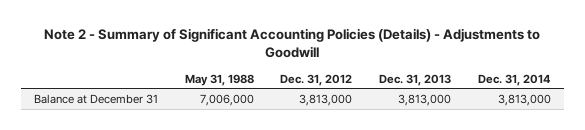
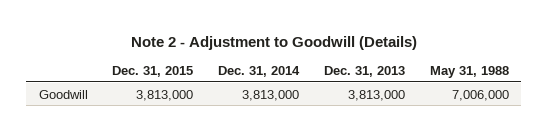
[44,27,541,59] Note 2 - Summary of Significant Accounting Policies (Details) - Adjustments to Goodwill -> [130,35,417,50] Note 2 - Adjustment to Goodwill (Details)
[280,73,353,86] Dec. 31, 2012 -> none
none -> [112,66,194,78] Dec. 31, 2015
[34,93,159,104] Balance at December 31 -> [38,89,88,99] Goodwill

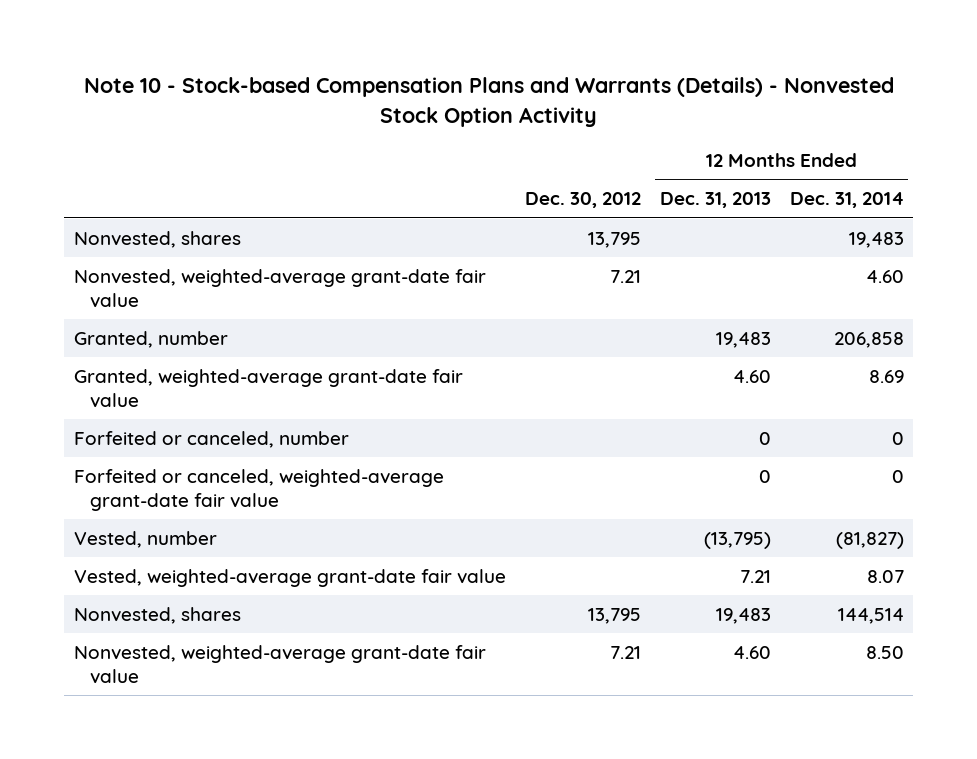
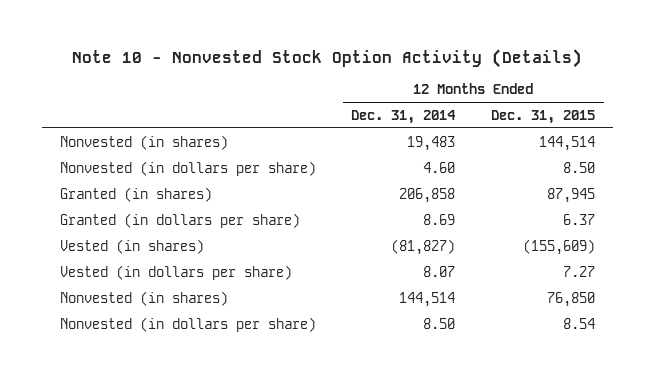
[83,77,894,127] Note 10 - Stock-based Compensation Plans and Warrants (Details) - Nonvested Stock Option Activity -> [72,49,583,69] Note 10 - Nonvested Stock Option Activity (Details)
[524,192,641,209] Dec. 30, 2012 -> none
[659,192,771,209] Dec. 31, 2013 -> none
none -> [491,109,596,124] Dec. 31, 2015
[73,430,349,448] Forfeited or canceled, number -> none
[73,468,444,512] Forfeited or canceled, weighted-average grant-date fair value -> none
[73,230,241,248] Nonvested, shares -> [59,134,228,150] Nonvested (in shares)
[73,268,486,309] Nonvested, weighted-average grant-date fair value -> [59,160,316,176] Nonvested (in dollars per share)
[73,330,228,348] Granted, number -> [59,186,212,202] Granted (in shares)
[73,368,463,409] Granted, weighted-average grant-date fair value -> [59,212,300,228] Granted (in dollars per share)
[73,530,217,548] Vested, number -> [59,238,204,254] Vested (in shares)
[73,568,506,587] Vested, weighted-average grant-date fair value -> [59,264,292,280] Vested (in dollars per share)
[73,606,241,624] Nonvested, shares -> [59,290,228,306] Nonvested (in shares)
[73,644,486,685] Nonvested, weighted-average grant-date fair value -> [59,316,316,332] Nonvested (in dollars per share)

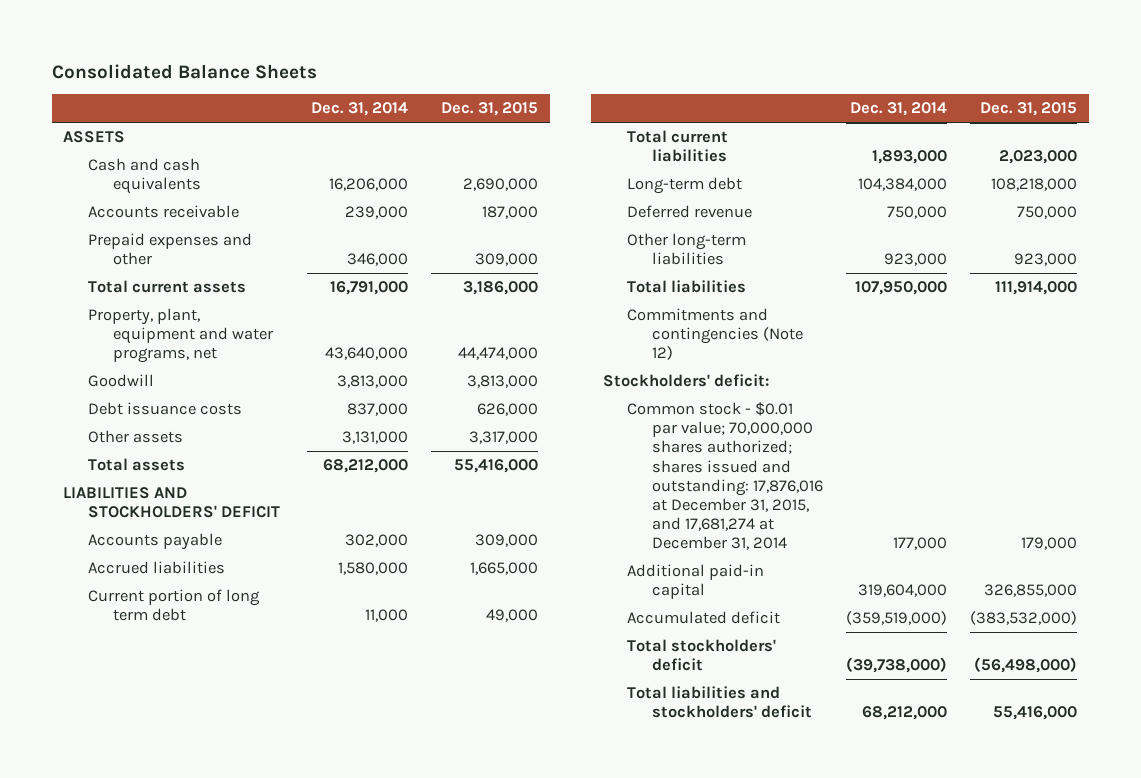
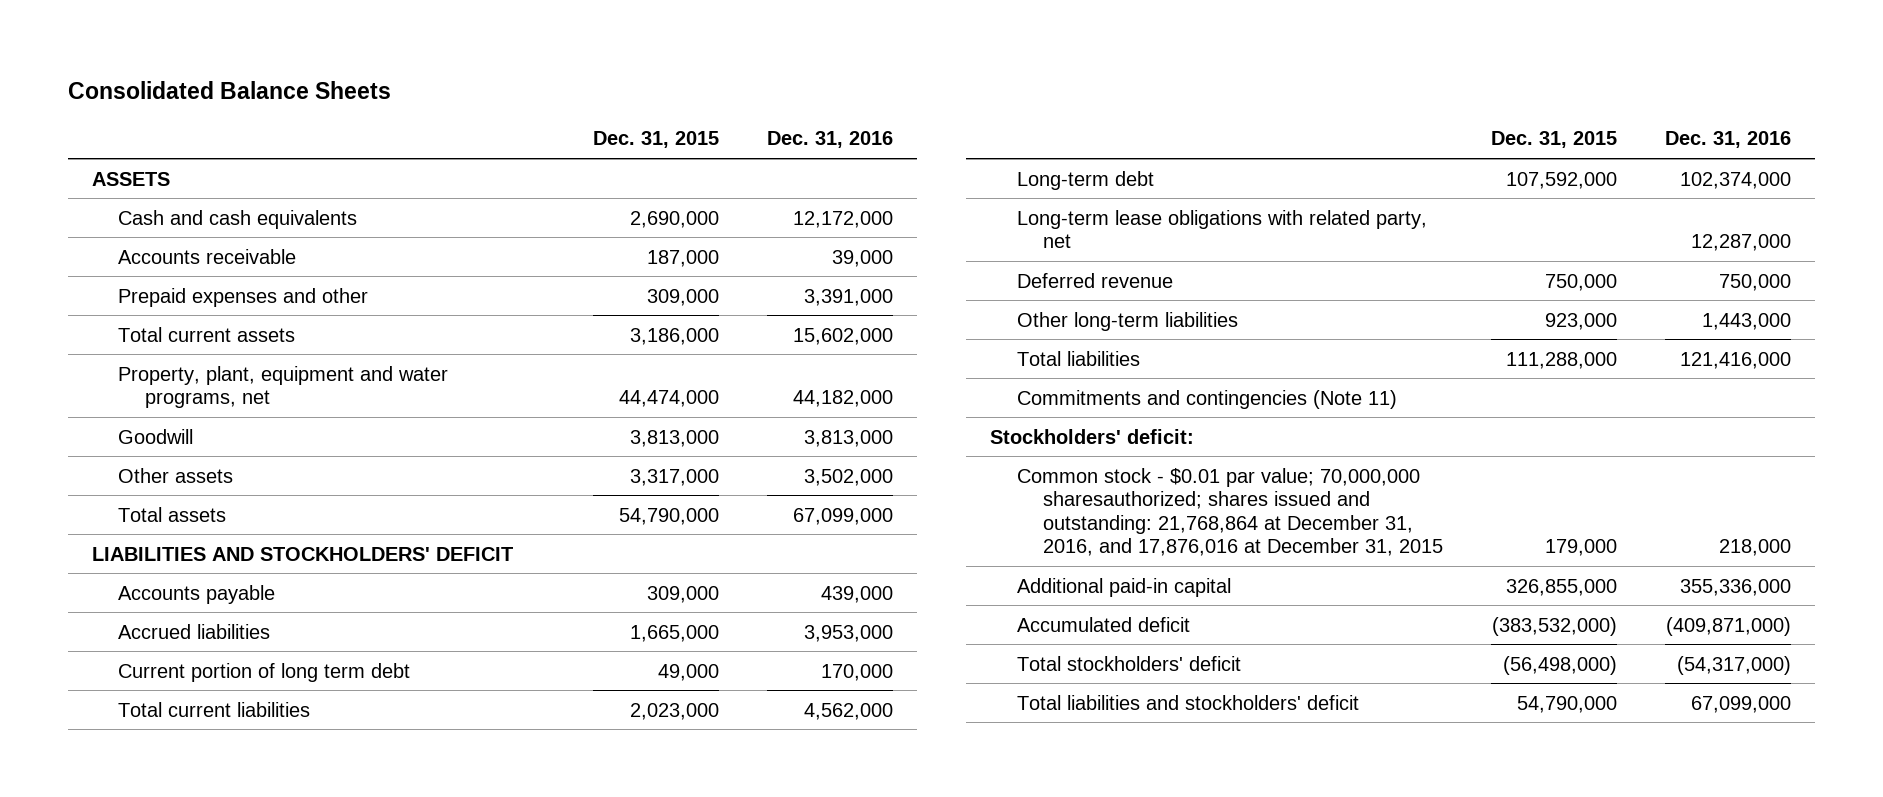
[310,102,408,117] Dec. 31, 2014 -> none
none -> [766,131,893,149] Dec. 31, 2016
[88,402,243,416] Debt issuance costs -> none
[453,459,538,474] 55,416,000 -> [618,507,719,525] 54,790,000
[991,178,1078,192] 108,218,000 -> [1505,171,1617,189] 107,592,000
none -> [1016,209,1427,249] Long-term lease obligations with related party, net
[995,281,1078,296] 111,914,000 -> [1505,351,1617,369] 111,288,000
[627,308,804,361] Commitments and contingencies (Note 12) -> [1016,389,1397,409] Commitments and contingencies (Note 11)
[627,402,824,551] Common stock - $0.01 par value; 70,000,000 shares authorized; shares issued and outstanding: 17,876,016 at December 31, 2015, and 17,681,274 at December 31, 2014 -> [1016,467,1443,557] Common stock - $0.01 par value; 70,000,000 sharesauthorized; shares issued and outstanding: 21,768,864 at December 31, 2016, and 17,876,016 at December 31, 2015
[993,706,1078,721] 55,416,000 -> [1516,695,1617,713] 54,790,000

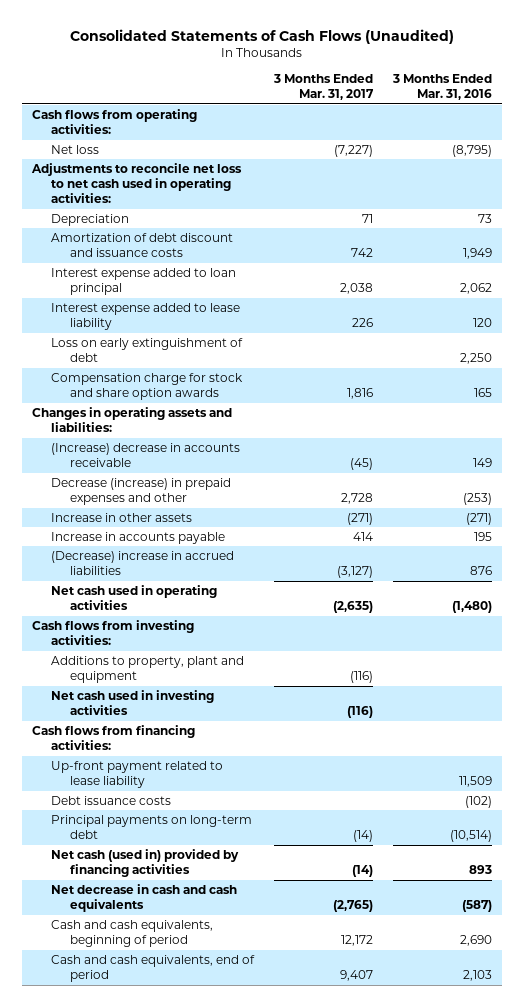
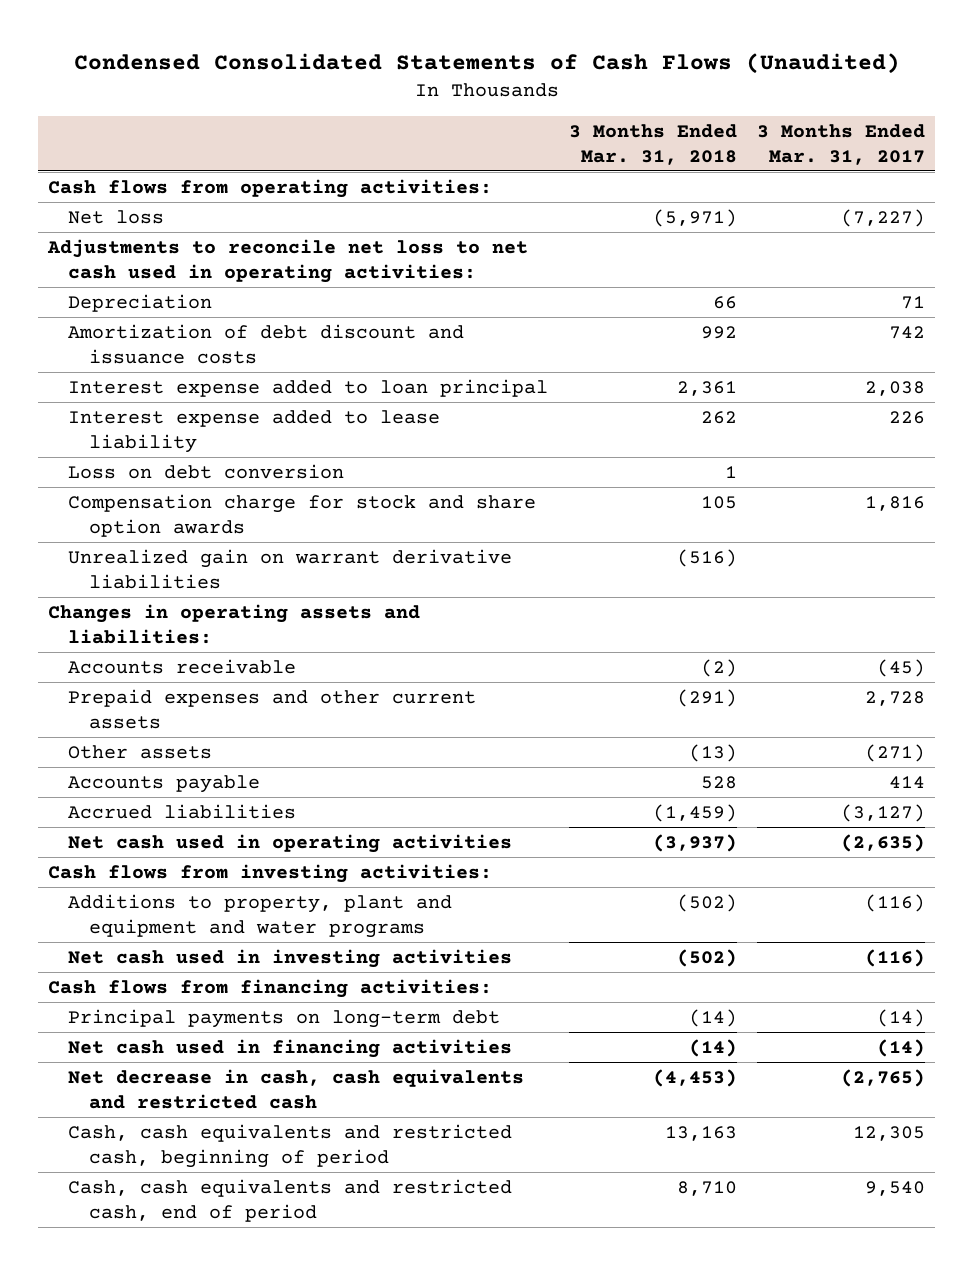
[69,28,454,44] Consolidated Statements of Cash Flows (Unaudited) -> [73,52,900,74] Condensed Consolidated Statements of Cash Flows (Unaudited)
[391,74,492,101] 3 Months Ended Mar. 31, 2016 -> none
none -> [568,123,737,165] 3 Months Ended Mar. 31, 2018
[50,337,243,363] Loss on early extinguishment of debt -> none
none -> [68,463,345,479] Loss on debt conversion
none -> [68,548,513,589] Unrealized gain on warrant derivative liabilities
[50,442,240,468] (Increase) decrease in accounts receivable -> [68,658,297,674] Accounts receivable
[50,477,231,506] Decrease (increase) in prepaid expenses and other -> [68,688,477,729] Prepaid expenses and other current assets
[50,512,192,522] Increase in other assets -> [68,744,213,759] Other assets
[50,531,225,544] Increase in accounts payable -> [68,774,261,793] Accounts payable
[50,550,234,576] (Decrease) increase in accrued liabilities -> [68,803,297,819] Accrued liabilities
[50,655,244,684] Additions to property, plant and equipment -> [68,893,453,938] Additions to property, plant and equipment and water programs
[50,760,223,789] Up-front payment related to lease liability -> none
[50,795,171,805] Debt issuance costs -> none
[50,848,239,878] Net cash (used in) provided by financing activities -> [68,1038,513,1058] Net cash used in financing activities
[50,883,237,913] Net decrease in cash and cash equivalents -> [68,1068,525,1109] Net decrease in cash, cash equivalents and restricted cash
[50,919,213,948] Cash and cash equivalents, beginning of period -> [68,1123,513,1168] Cash, cash equivalents and restricted cash, beginning of period
[340,935,373,947] 12,172 -> [852,1125,925,1141] 12,305
[50,954,255,983] Cash and cash equivalents, end of period -> [68,1178,513,1222] Cash, cash equivalents and restricted cash, end of period
[339,970,373,982] 9,407 -> [864,1180,925,1196] 9,540

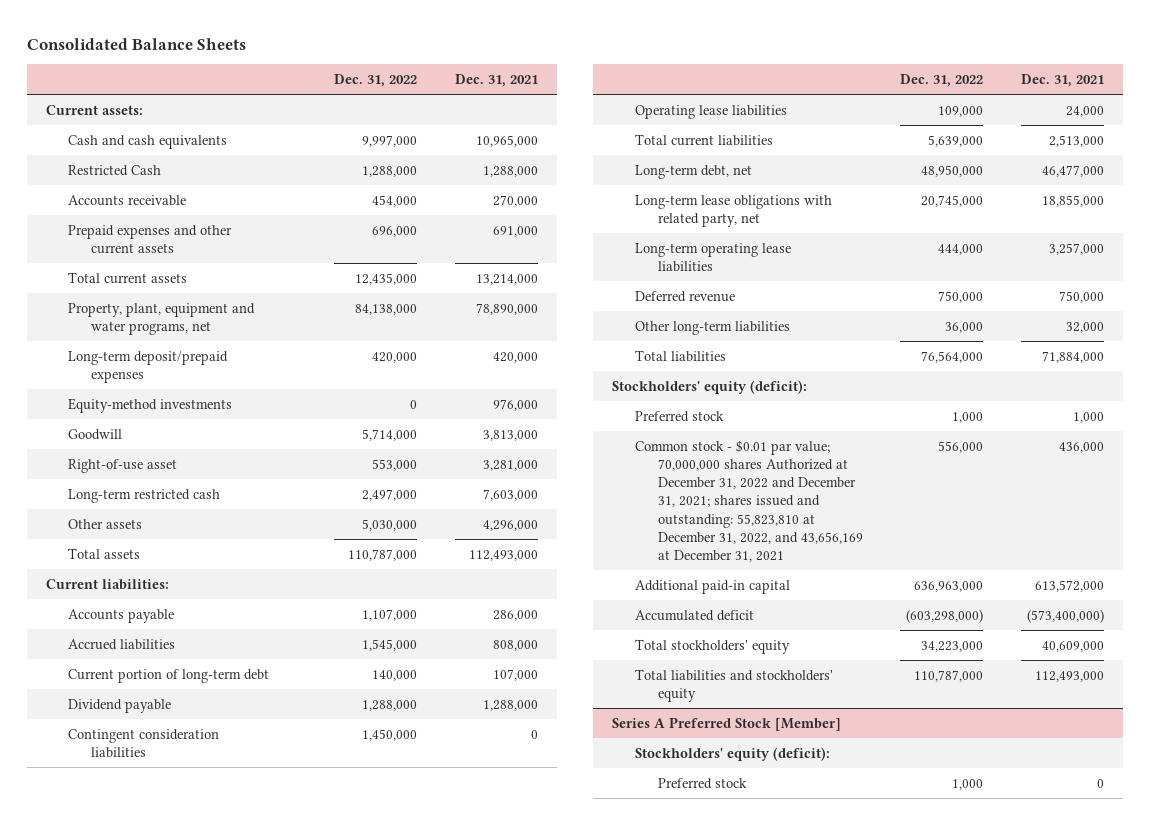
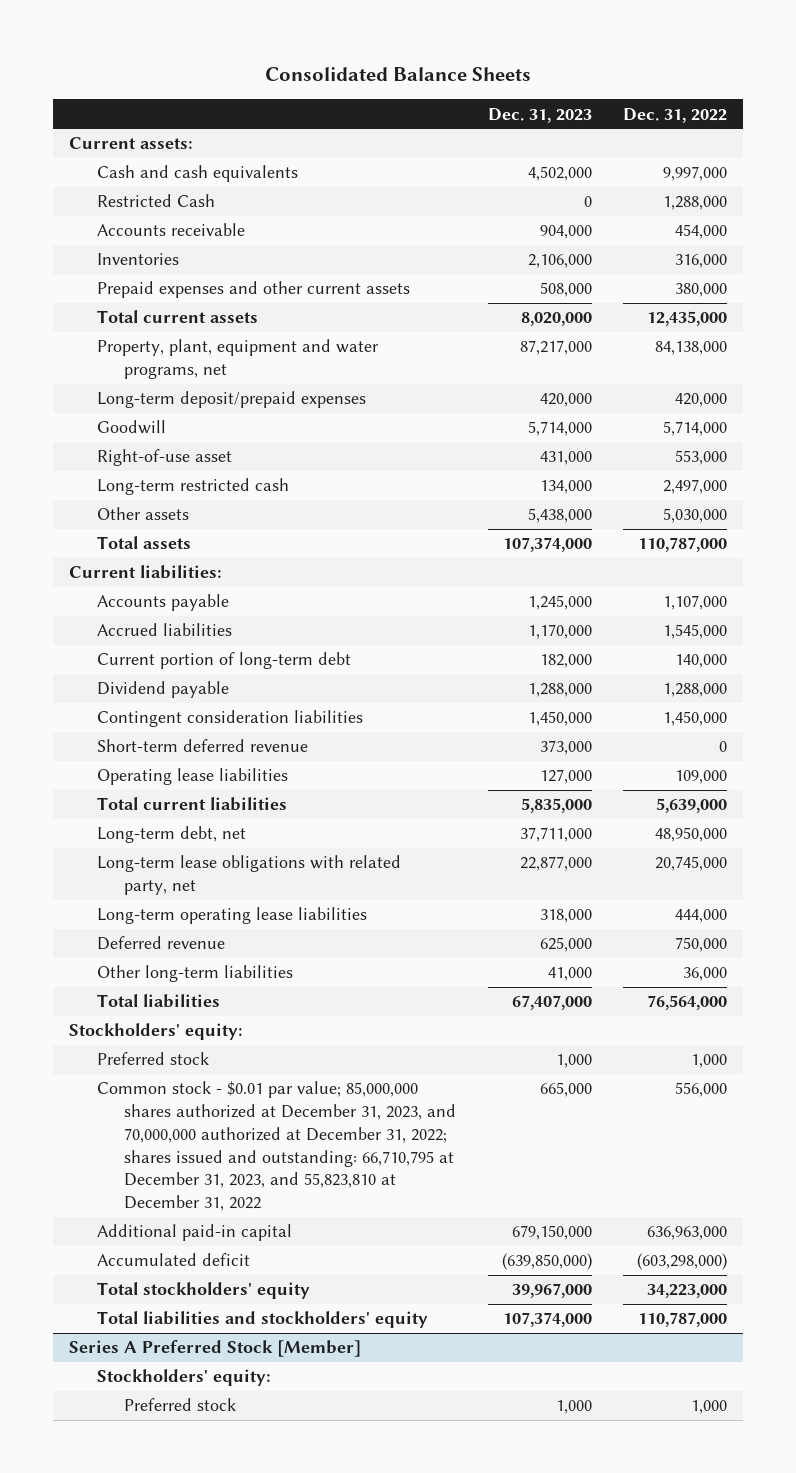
[454,74,538,88] Dec. 31, 2021 -> none
none -> [487,107,592,123] Dec. 31, 2023
none -> [96,253,179,266] Inventories
[371,225,417,237] 696,000 -> [675,283,728,298] 380,000
[68,397,233,413] Equity-method investments -> none
none -> [96,739,308,753] Short-term deferred revenue
[612,379,808,394] Stockholders' equity (deficit): -> [69,1023,244,1041] Stockholders' equity:
[634,439,863,563] Common stock - $0.01 par value; 70,000,000 shares Authorized at December 31, 2022 and December 31, 2021; shares issued and outstanding: 55,823,810 at December 31, 2022, and 43,656,169 at December 31, 2021 -> [96,1081,456,1212] Common stock - $0.01 par value; 85,000,000 shares authorized at December 31, 2023, and 70,000,000 authorized at December 31, 2022; shares issued and outstanding: 66,710,795 at December 31, 2023, and 55,823,810 at December 31, 2022
[634,746,830,761] Stockholders' equity (deficit): -> [96,1369,271,1387] Stockholders' equity:

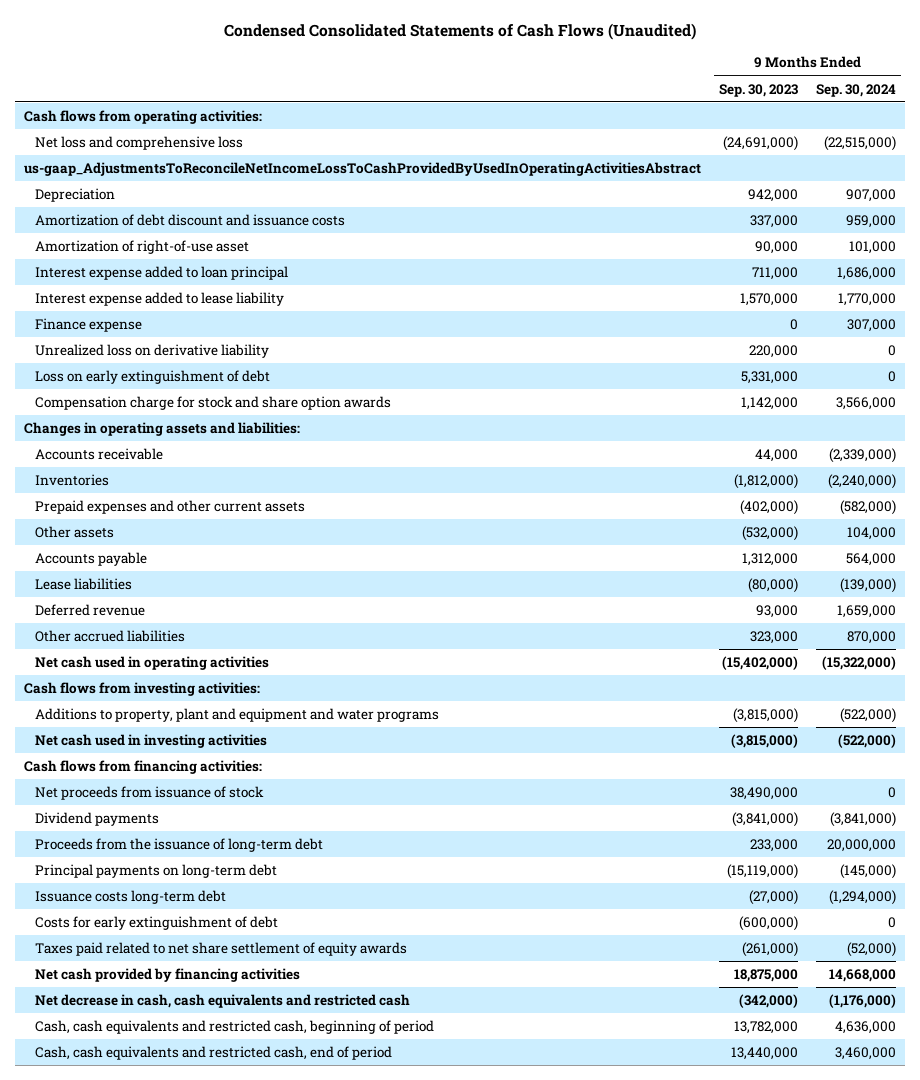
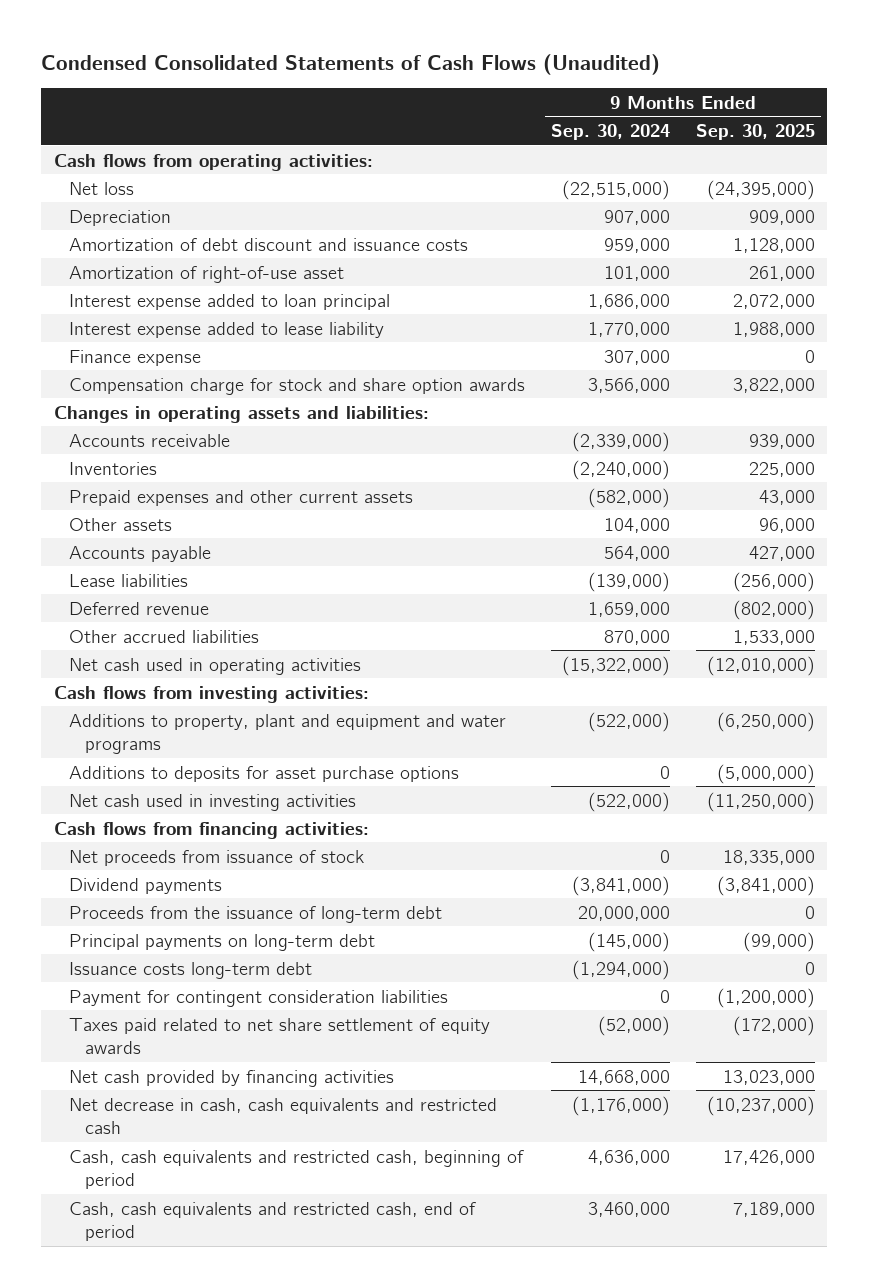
[719,83,799,97] Sep. 30, 2023 -> none
none -> [695,123,815,140] Sep. 30, 2025
[23,161,701,176] us-gaap_AdjustmentsToReconcileNetIncomeLossToCashProvidedByUsedInOperatingActivitiesAbstract -> none
[34,135,243,150] Net loss and comprehensive loss -> [69,181,135,195] Net loss
[34,343,269,358] Unrealized loss on derivative liability -> none
[34,369,270,384] Loss on early extinguishment of debt -> none
none -> [69,765,460,782] Additions to deposits for asset purchase options
[34,915,278,930] Costs for early extinguishment of debt -> none
none -> [69,989,449,1007] Payment for contingent consideration liabilities

